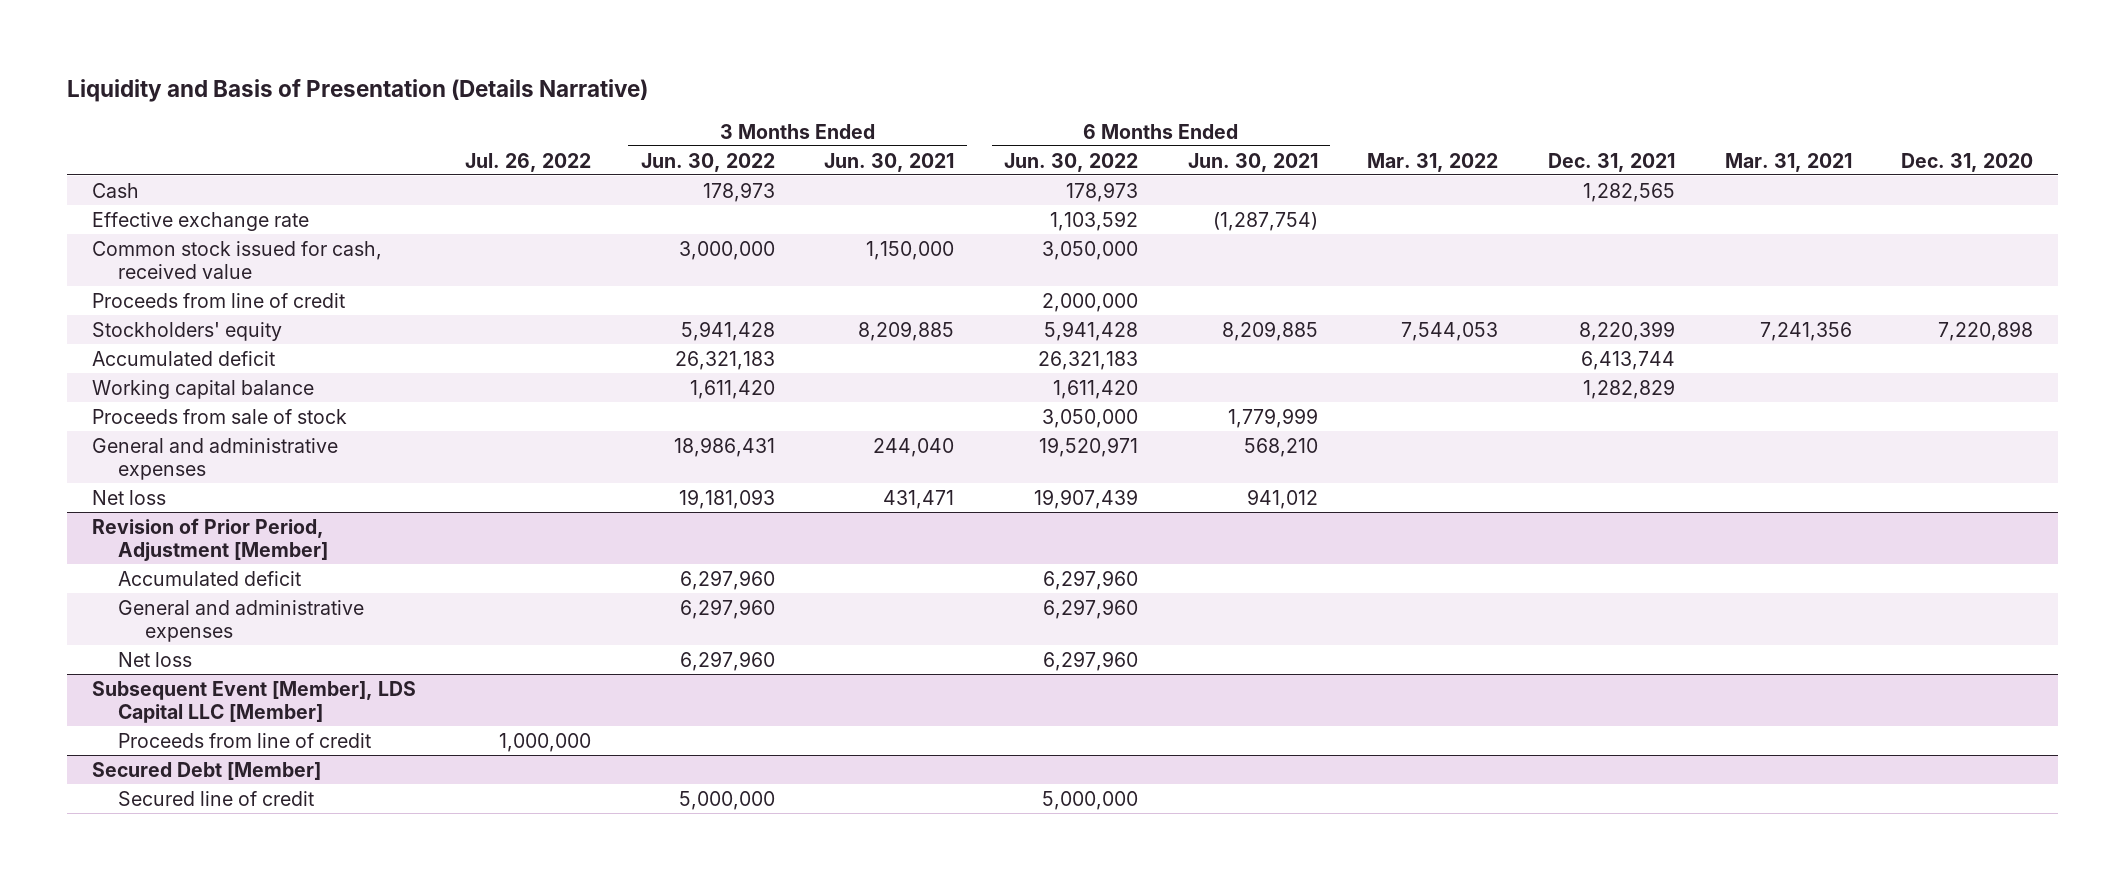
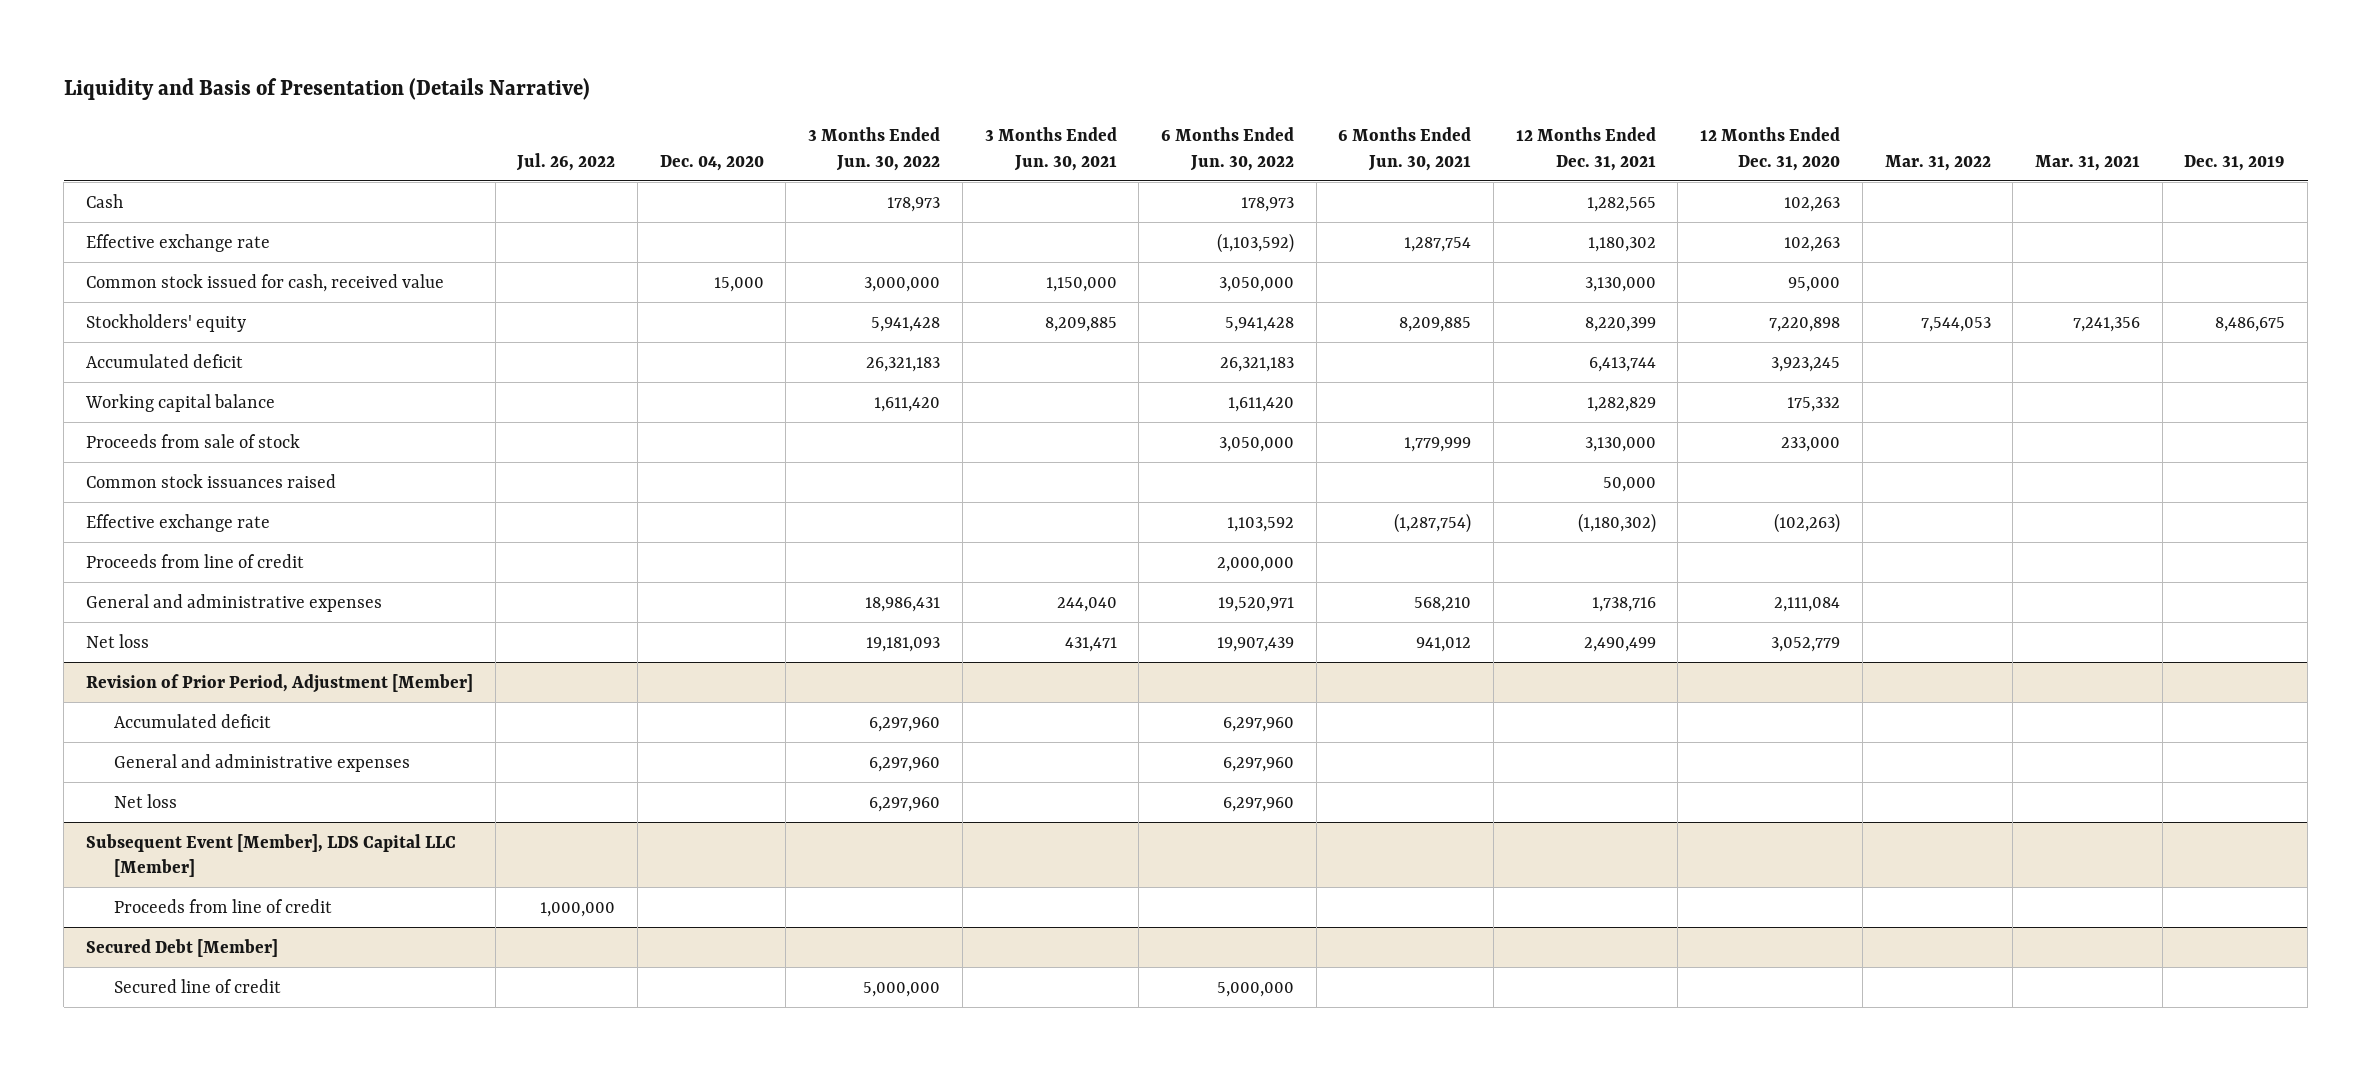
[1547,152,1675,172] Dec. 31, 2021 -> none
[1901,152,2034,172] Dec. 31, 2020 -> none
none -> [659,154,764,171] Dec. 04, 2020
none -> [1515,127,1656,171] 12 Months Ended Dec. 31, 2021
none -> [1700,127,1841,171] 12 Months Ended Dec. 31, 2020
none -> [2184,154,2286,171] Dec. 31, 2019
none -> [85,233,270,252] Effective exchange rate
none -> [85,473,336,488] Common stock issuances raised
[91,211,309,231] Effective exchange rate -> [85,513,270,532] Effective exchange rate
[91,292,345,308] Proceeds from line of credit -> [85,553,304,568] Proceeds from line of credit

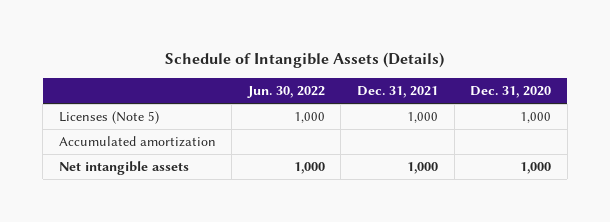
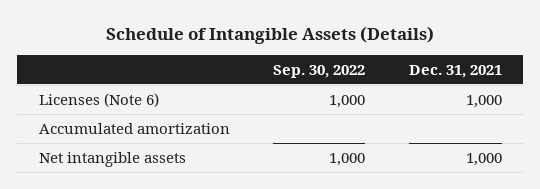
[246,86,325,99] Jun. 30, 2022 -> none
[470,86,552,99] Dec. 31, 2020 -> none
none -> [273,64,366,78] Sep. 30, 2022
[58,111,159,125] Licenses (Note 5) -> [38,92,159,107] Licenses (Note 6)

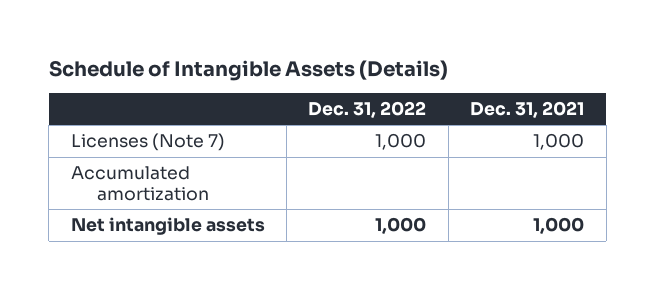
[273,64,366,78] Sep. 30, 2022 -> none
none -> [308,100,427,118] Dec. 31, 2022
[38,92,159,107] Licenses (Note 6) -> [70,133,225,152] Licenses (Note 7)

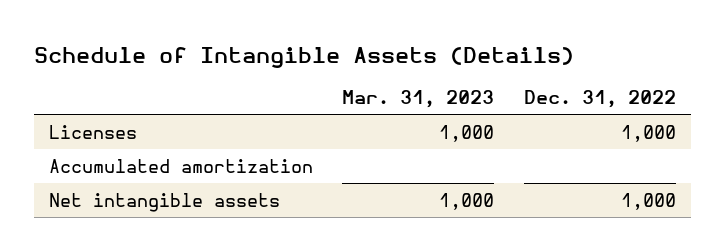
[470,100,585,118] Dec. 31, 2021 -> none
none -> [342,90,495,109] Mar. 31, 2023
[70,133,225,152] Licenses (Note 7) -> [49,124,138,139] Licenses

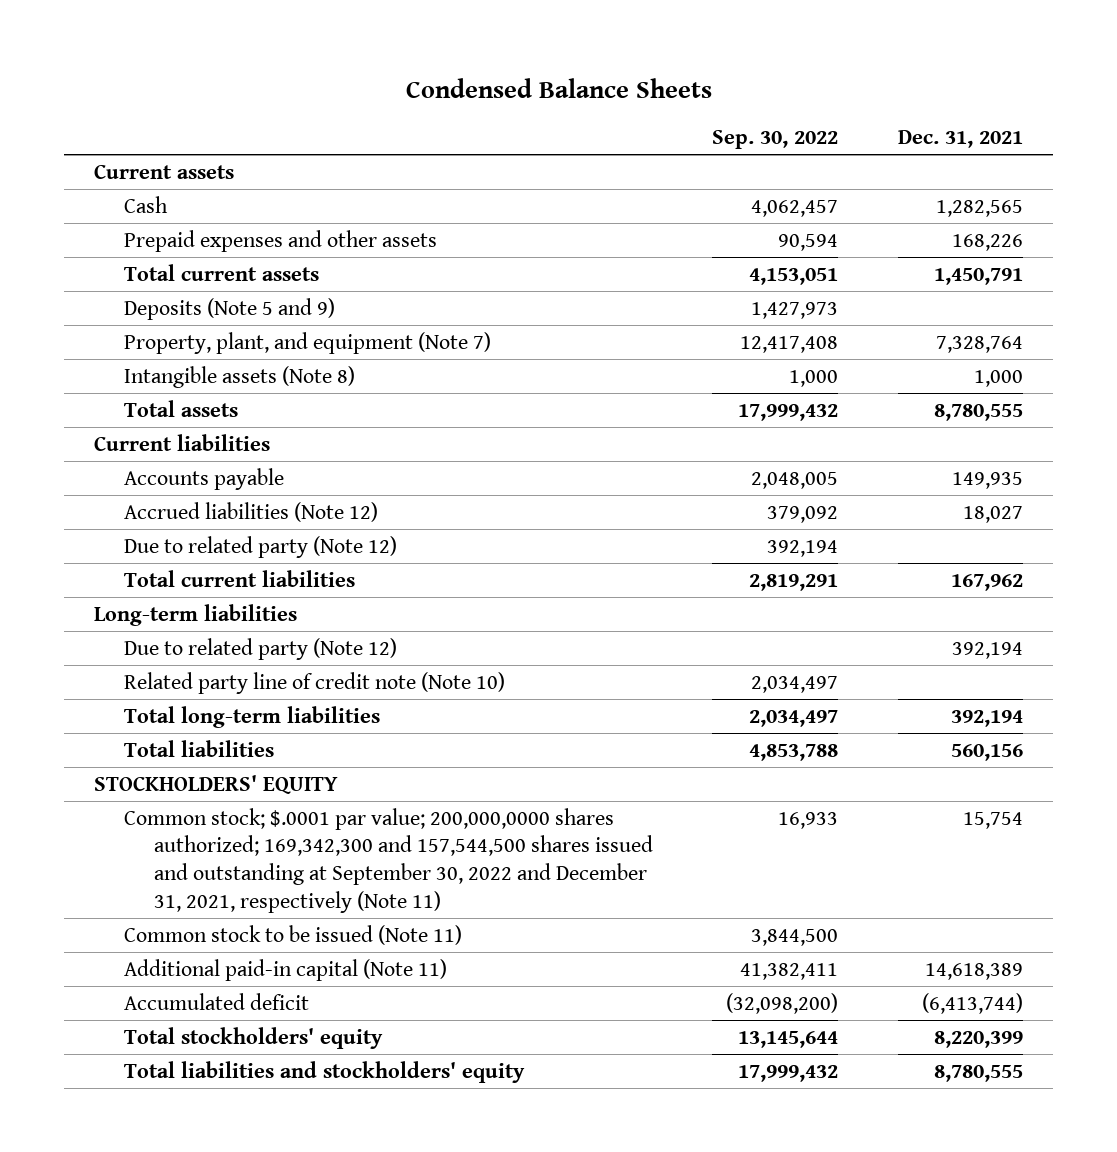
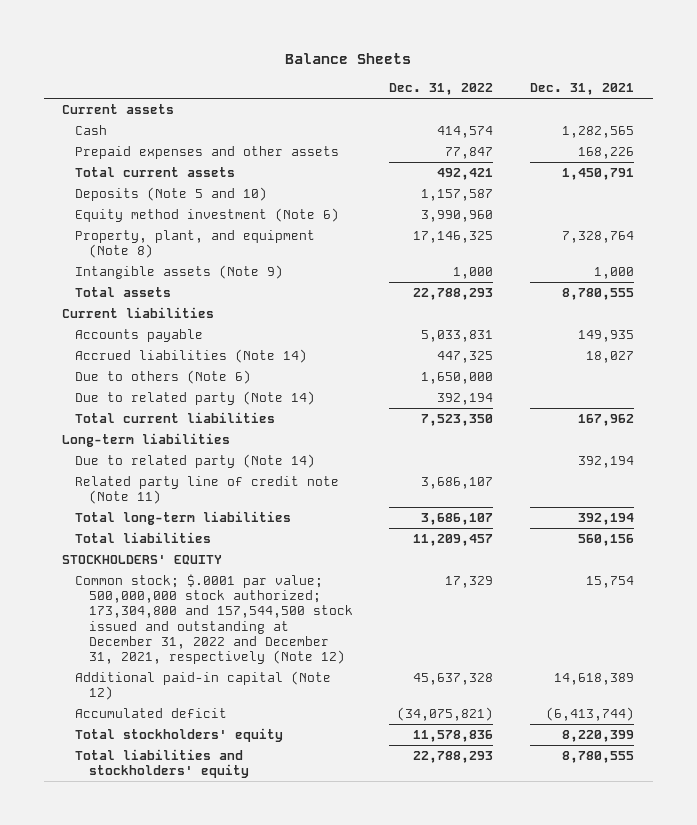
[405,78,712,99] Condensed Balance Sheets -> [285,53,412,65] Balance Sheets
[712,130,839,150] Sep. 30, 2022 -> none
none -> [389,83,494,96] Dec. 31, 2022
[123,297,335,320] Deposits (Note 5 and 9) -> [75,186,268,201] Deposits (Note 5 and 10)
none -> [75,207,340,222] Equity method investment (Note 6)
[123,331,491,354] Property, plant, and equipment (Note 7) -> [75,229,316,259] Property, plant, and equipment (Note 8)
[123,365,355,388] Intangible assets (Note 8) -> [75,264,284,279] Intangible assets (Note 9)
[123,501,378,522] Accrued liabilities (Note 12) -> [75,348,308,363] Accrued liabilities (Note 14)
none -> [75,369,252,384] Due to others (Note 6)
[123,535,397,558] Due to related party (Note 12) -> [75,390,316,405] Due to related party (Note 14)
[123,637,397,660] Due to related party (Note 12) -> [75,453,316,468] Due to related party (Note 14)
[123,671,505,694] Related party line of credit note (Note 10) -> [75,475,340,505] Related party line of credit note (Note 11)
[123,924,462,945] Common stock to be issued (Note 11) -> none
[123,807,653,913] Common stock; $.0001 par value; 200,000,0000 shares authorized; 169,342,300 and 157,544,500 shares issued and outstanding at September 30, 2022 and December 31, 2021, respectively (Note 11) -> [75,573,353,664] Common stock; $.0001 par value; 500,000,000 stock authorized; 173,304,800 and 157,544,500 stock issued and outstanding at December 31, 2022 and December 31, 2021, respectively (Note 12)
[123,958,447,981] Additional paid-in capital (Note 11) -> [75,670,332,701] Additional paid-in capital (Note 12)

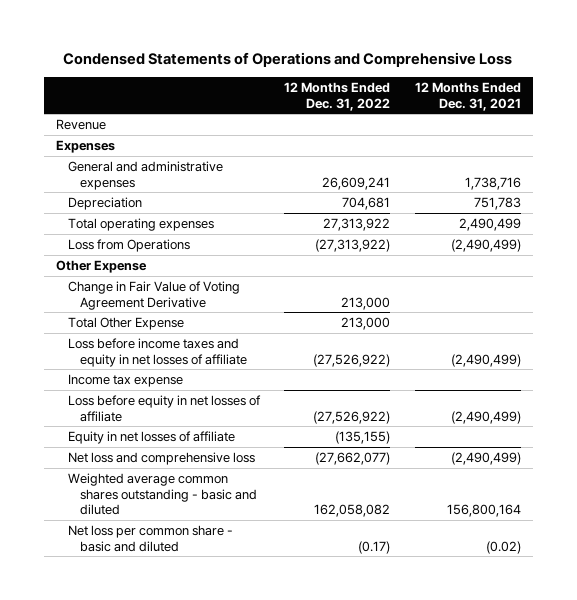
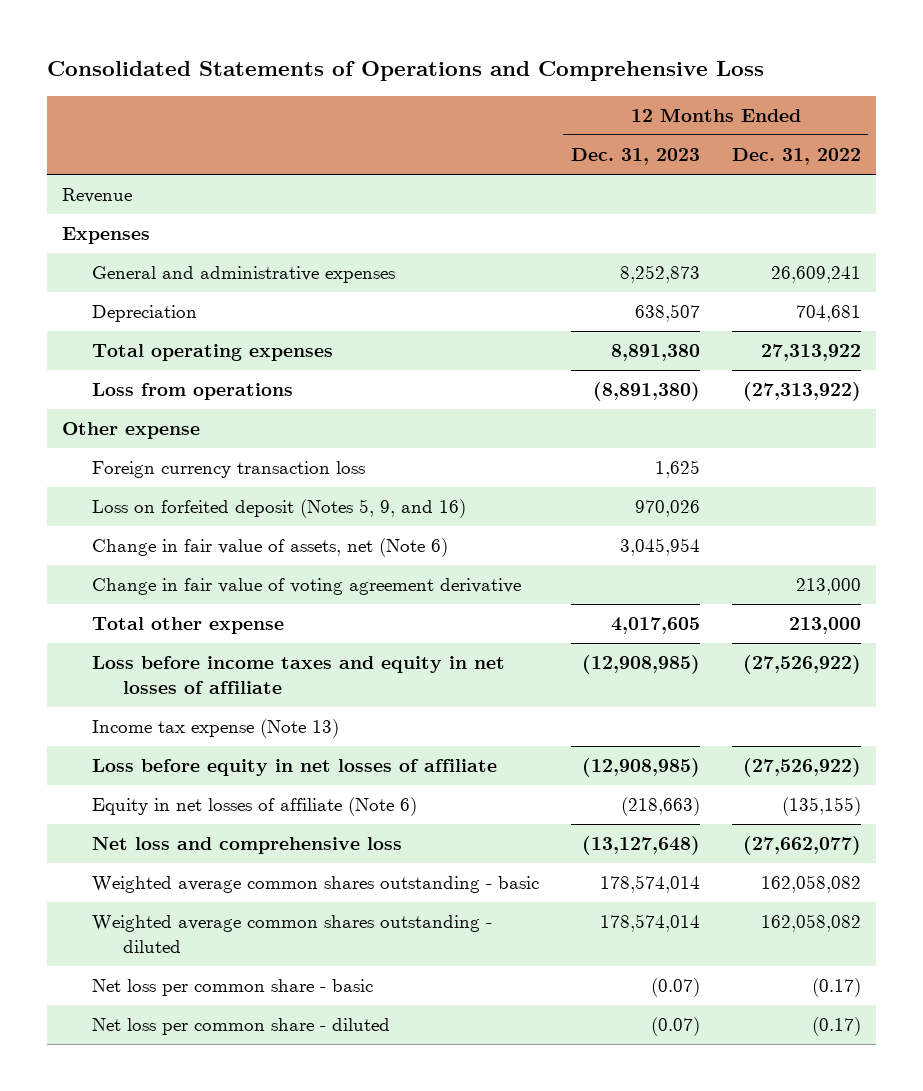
[63,51,513,67] Condensed Statements of Operations and Comprehensive Loss -> [46,61,764,82] Consolidated Statements of Operations and Comprehensive Loss
[414,81,521,111] 12 Months Ended Dec. 31, 2021 -> none
none -> [570,148,700,166] Dec. 31, 2023
[67,238,190,252] Loss from Operations -> [92,383,294,401] Loss from operations
[55,259,147,273] Other Expense -> [62,422,201,440] Other expense
none -> [92,461,366,479] Foreign currency transaction loss
none -> [92,499,467,519] Loss on forfeited deposit (Notes 5, 9, and 16)
none -> [92,538,449,558] Change in fair value of assets, net (Note 6)
[67,280,240,310] Change in Fair Value of Voting Agreement Derivative -> [92,578,522,596] Change in fair value of voting agreement derivative
[67,316,184,330] Total Other Expense -> [92,617,285,635] Total other expense
[67,373,183,387] Income tax expense -> [92,719,340,739] Income tax expense (Note 13)
[67,430,235,444] Equity in net losses of affiliate -> [92,797,418,817] Equity in net losses of affiliate (Note 6)
[67,472,258,516] Weighted average common shares outstanding - basic and diluted -> [92,876,540,894] Weighted average common shares outstanding - basic
none -> [92,915,493,954] Weighted average common shares outstanding - diluted
[67,524,233,552] Net loss per common share - basic and diluted -> [92,979,374,997] Net loss per common share - basic
none -> [92,1018,391,1036] Net loss per common share - diluted

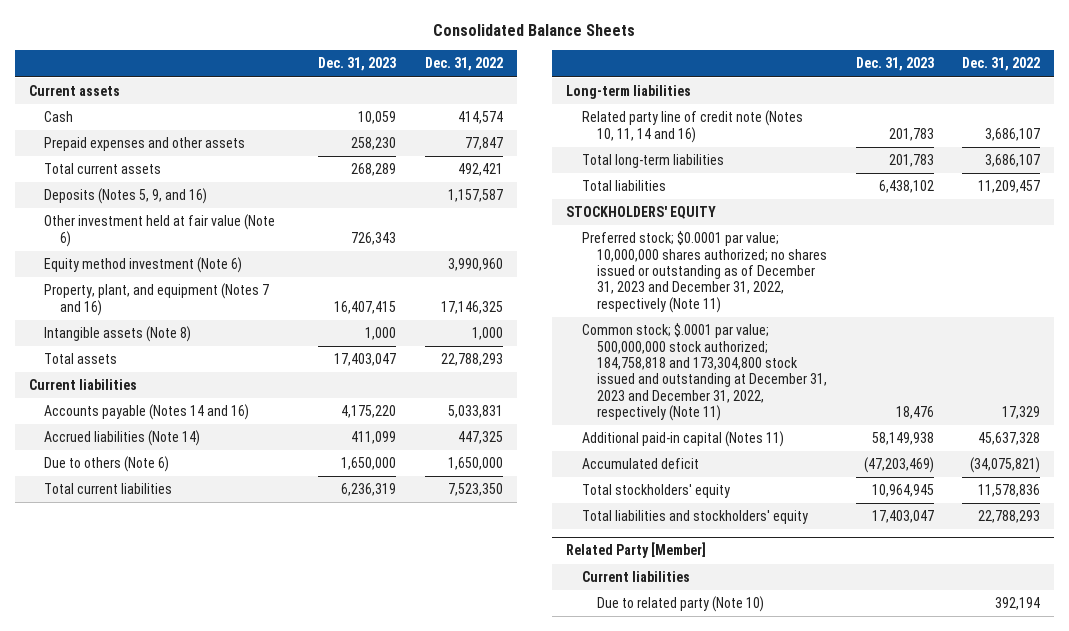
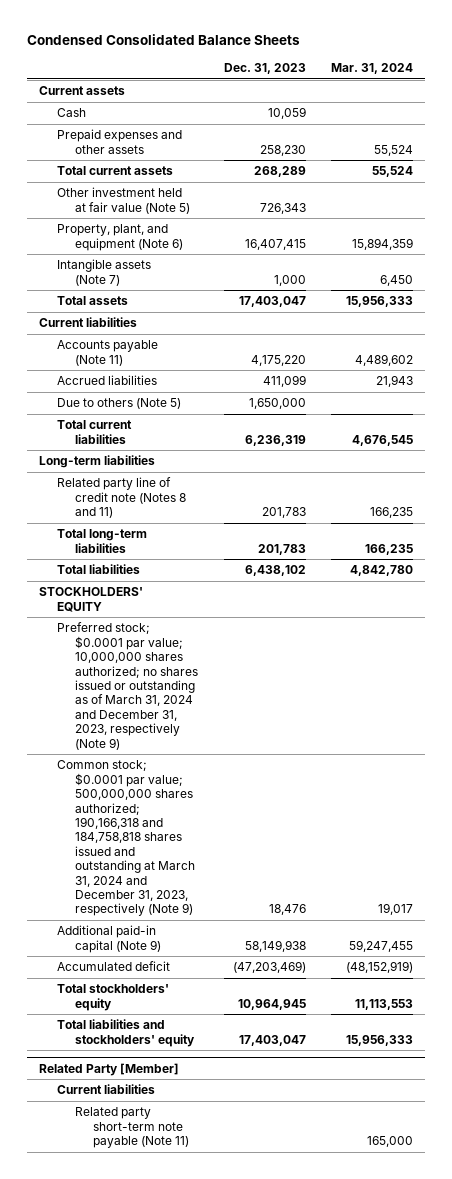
[433,24,636,37] Consolidated Balance Sheets -> [26,33,300,45] Condensed Consolidated Balance Sheets
[424,57,503,72] Dec. 31, 2022 -> none
none -> [330,63,413,75] Mar. 31, 2024
[44,188,208,205] Deposits (Notes 5, 9, and 16) -> none
[44,257,243,274] Equity method investment (Note 6) -> none
[44,214,276,247] Other investment held at fair value (Note 6) -> [57,187,191,214] Other investment held at fair value (Note 5)
[44,283,270,316] Property, plant, and equipment (Notes 7 and 16) -> [57,224,184,251] Property, plant, and equipment (Note 6)
[44,326,192,343] Intangible assets (Note 8) -> [57,259,152,286] Intangible assets (Note 7)
[44,404,250,421] Accounts payable (Notes 14 and 16) -> [57,340,159,366] Accounts payable (Note 11)
[44,430,201,447] Accrued liabilities (Note 14) -> [57,375,158,386] Accrued liabilities
[44,456,170,473] Due to others (Note 6) -> [57,398,182,410] Due to others (Note 5)
[581,110,803,143] Related party line of credit note (Notes 10, 11, 14 and 16) -> [57,477,187,519] Related party line of credit note (Notes 8 and 11)
[581,231,828,313] Preferred stock; $0.0001 par value; 10,000,000 shares authorized; no shares issued or outstanding as of December 31, 2023 and December 31, 2022, respectively (Note 11) -> [57,622,199,750] Preferred stock; $0.0001 par value; 10,000,000 shares authorized; no shares issued or outstanding as of March 31, 2024 and December 31, 2023, respectively (Note 9)
[581,323,828,422] Common stock; $.0001 par value; 500,000,000 stock authorized; 184,758,818 and 173,304,800 stock issued and outstanding at December 31, 2023 and December 31, 2022, respectively (Note 11) -> [57,760,196,917] Common stock; $0.0001 par value; 500,000,000 shares authorized; 190,166,318 and 184,758,818 shares issued and outstanding at March 31, 2024 and December 31, 2023, respectively (Note 9)
[581,431,784,448] Additional paid-in capital (Notes 11) -> [57,925,162,953] Additional paid-in capital (Note 9)
[597,596,765,613] Due to related party (Note 10) -> [75,1107,190,1149] Related party short-term note payable (Note 11)

